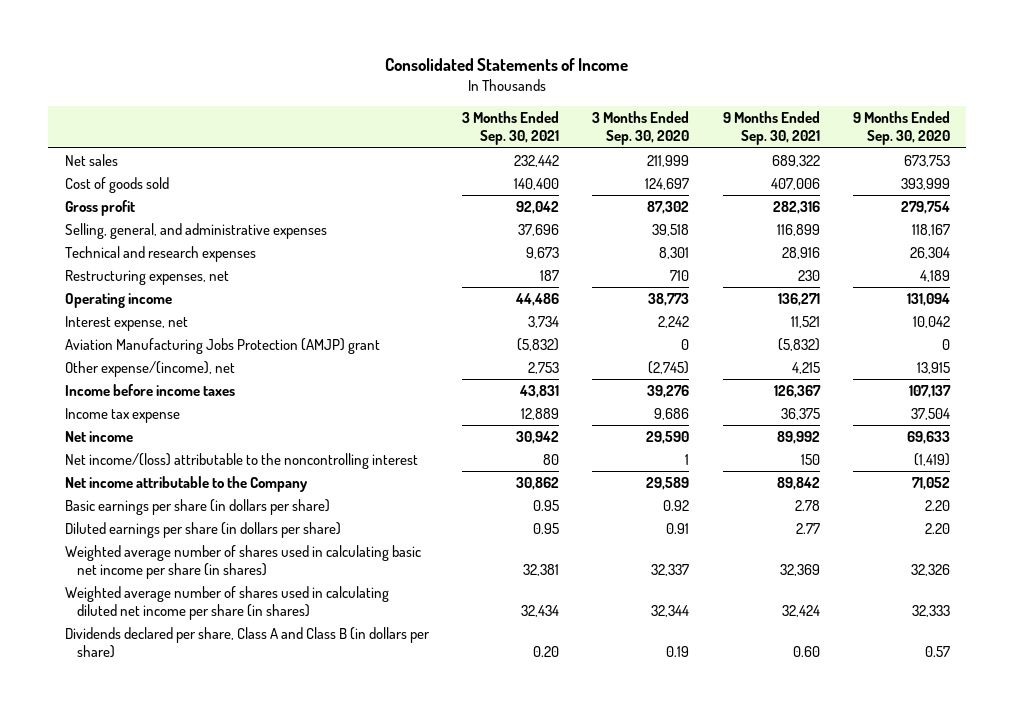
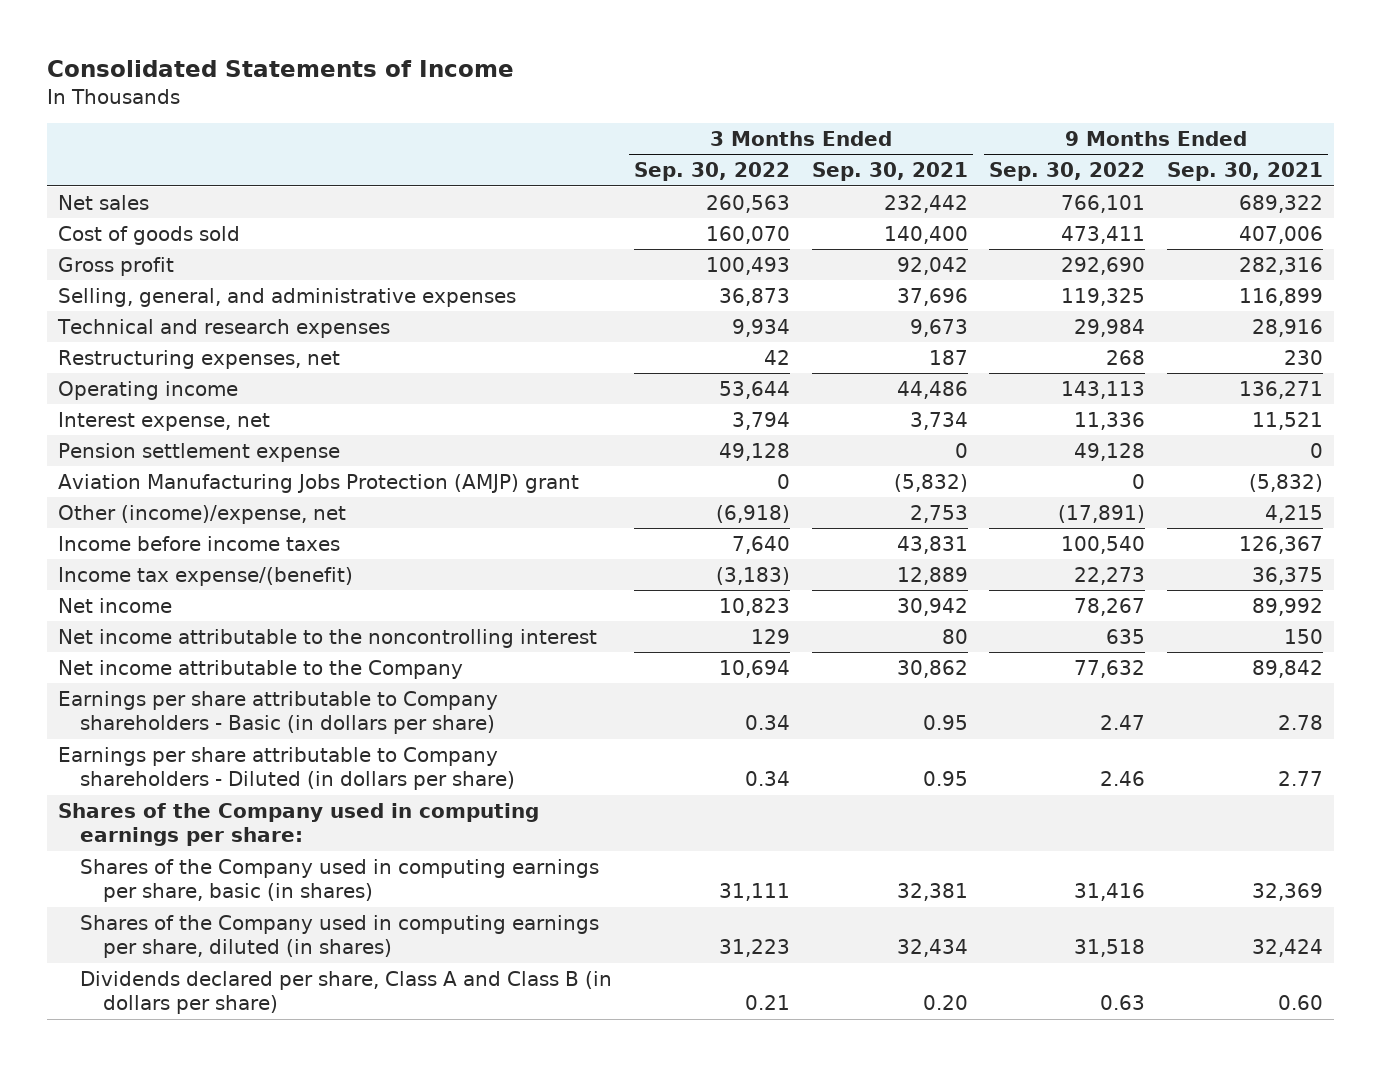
[592,111,690,146] 3 Months Ended Sep. 30, 2020 -> none
[852,111,950,146] 9 Months Ended Sep. 30, 2020 -> none
none -> [634,162,791,182] Sep. 30, 2022
none -> [989,162,1146,182] Sep. 30, 2022
none -> [57,442,340,462] Pension settlement expense
[64,360,235,377] Other expense/(income), net -> [57,504,346,524] Other (income)/expense, net
[64,407,180,423] Income tax expense -> [57,566,353,586] Income tax expense/(benefit)
[64,452,418,469] Net income/(loss) attributable to the noncontrolling interest -> [57,628,597,648] Net income attributable to the noncontrolling interest
[64,498,330,515] Basic earnings per share (in dollars per share) -> [57,690,498,735] Earnings per share attributable to Company shareholders - Basic (in dollars per share)
[64,521,341,538] Diluted earnings per share (in dollars per share) -> [57,746,516,791] Earnings per share attributable to Company shareholders - Diluted (in dollars per share)
none -> [57,802,539,847] Shares of the Company used in computing earnings per share:
[64,544,421,580] Weighted average number of shares used in calculating basic net income per share (in shares) -> [80,858,600,903] Shares of the Company used in computing earnings per share, basic (in shares)
[64,585,389,621] Weighted average number of shares used in calculating diluted net income per share (in shares) -> [80,914,600,959] Shares of the Company used in computing earnings per share, diluted (in shares)

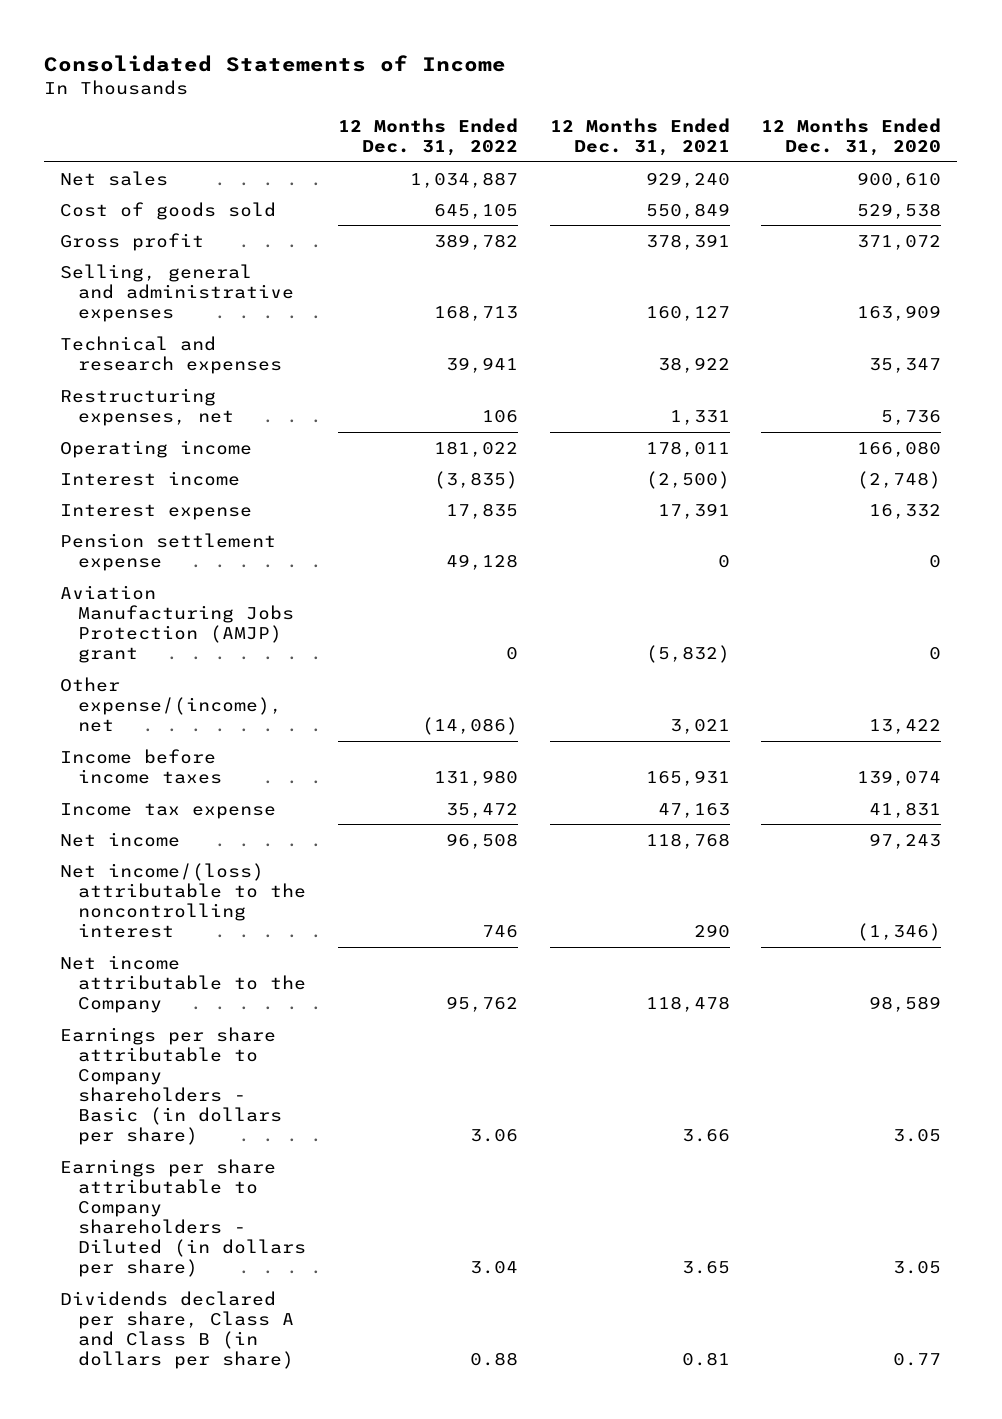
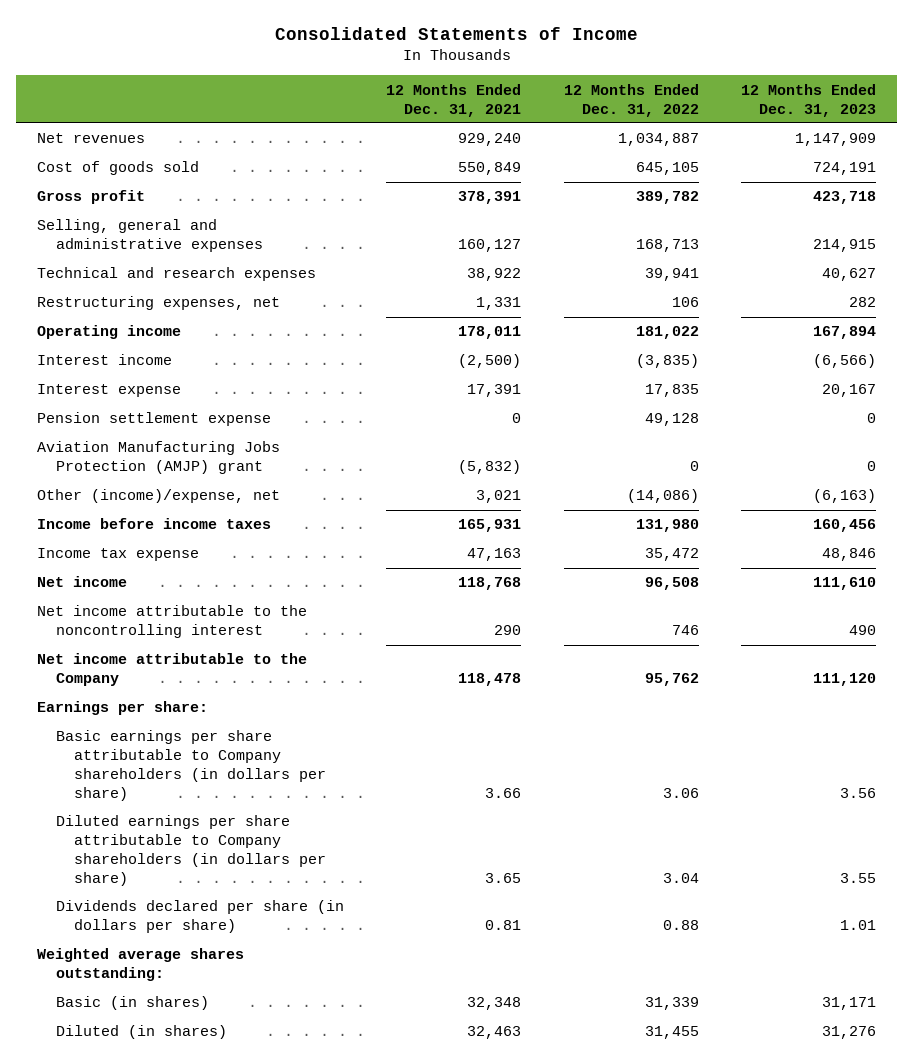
[761,118,942,157] 12 Months Ended Dec. 31, 2020 -> none
none -> [741,83,877,117] 12 Months Ended Dec. 31, 2023
[60,170,169,186] Net sales -> [37,133,146,144] Net revenues
[60,676,283,732] Other expense/(income), net -> [37,489,281,504] Other (income)/expense, net
[60,862,307,939] Net income/(loss) attributable to the noncontrolling interest -> [37,605,308,639] Net income attributable to the noncontrolling interest
none -> [37,701,209,716] Earnings per share:
[60,1026,283,1146] Earnings per share attributable to Company shareholders - Basic (in dollars per share) -> [55,730,327,801] Basic earnings per share attributable to Company shareholders (in dollars per share)
[60,1158,307,1278] Earnings per share attributable to Company shareholders - Diluted (in dollars per share) -> [55,815,327,886] Diluted earnings per share attributable to Company shareholders (in dollars per share)
[60,1290,295,1370] Dividends declared per share, Class A and Class B (in dollars per share) -> [55,900,344,934] Dividends declared per share (in dollars per share)
none -> [37,948,245,982] Weighted average shares outstanding:
none -> [55,996,209,1011] Basic (in shares)
none -> [55,1025,227,1040] Diluted (in shares)

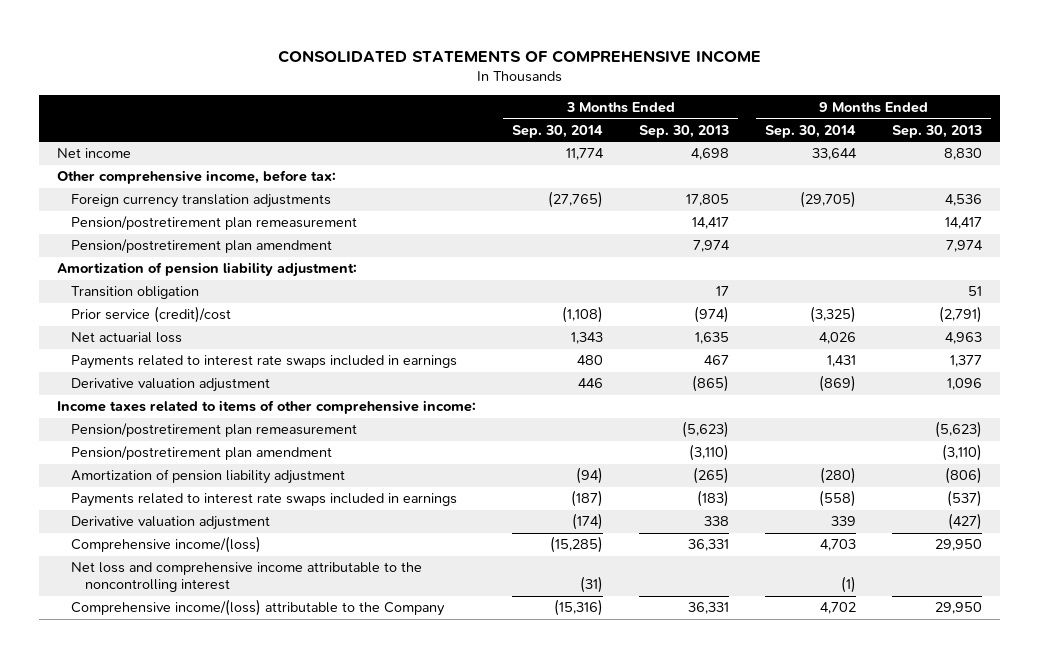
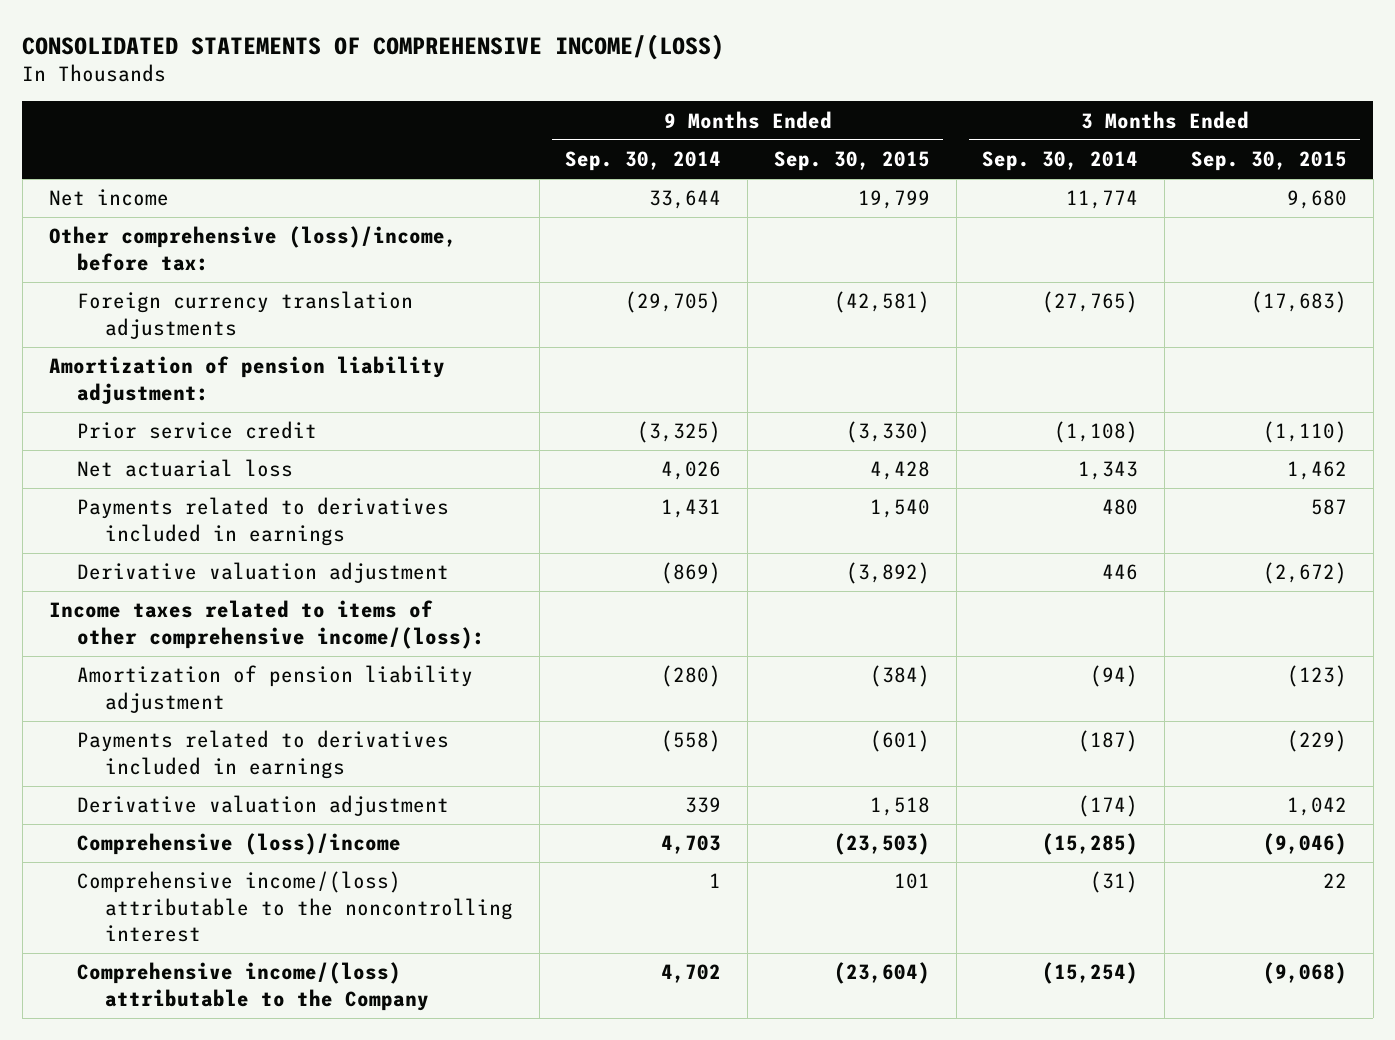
[277,49,761,63] CONSOLIDATED STATEMENTS OF COMPREHENSIVE INCOME -> [22,33,725,60] CONSOLIDATED STATEMENTS OF COMPREHENSIVE INCOME/(LOSS)
[639,124,730,138] Sep. 30, 2013 -> none
[892,124,983,138] Sep. 30, 2013 -> none
none -> [773,150,930,171] Sep. 30, 2015
none -> [1190,150,1347,171] Sep. 30, 2015
[57,170,337,185] Other comprehensive income, before tax: -> [48,226,457,271] Other comprehensive (loss)/income, before tax:
[70,216,357,231] Pension/postretirement plan remeasurement -> none
[70,239,332,254] Pension/postretirement plan amendment -> none
[70,286,199,300] Transition obligation -> none
[70,306,231,324] Prior service (credit)/cost -> [76,421,317,440] Prior service credit
[70,355,457,370] Payments related to interest rate swaps included in earnings -> [76,497,449,546] Payments related to derivatives included in earnings
[70,423,357,438] Pension/postretirement plan remeasurement -> none
[70,446,332,461] Pension/postretirement plan amendment -> none
[57,400,477,415] Income taxes related to items of other comprehensive income: -> [48,600,485,649] Income taxes related to items of other comprehensive income/(loss):
[70,493,457,508] Payments related to interest rate swaps included in earnings -> [76,730,449,779] Payments related to derivatives included in earnings
[70,536,261,554] Comprehensive income/(loss) -> [76,833,401,856] Comprehensive (loss)/income
[70,562,422,593] Net loss and comprehensive income attributable to the noncontrolling interest -> [76,871,513,942] Comprehensive income/(loss) attributable to the noncontrolling interest
[841,576,857,594] (1) -> [709,873,722,889] 1
[554,599,604,617] (15,316) -> [1042,962,1139,985] (15,254)

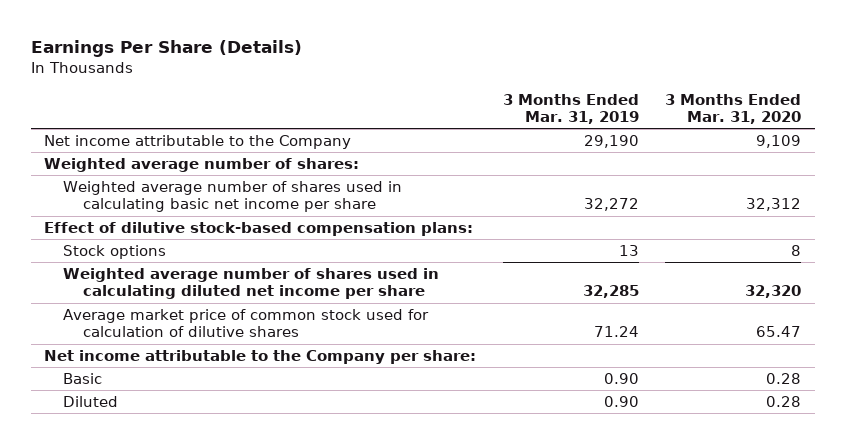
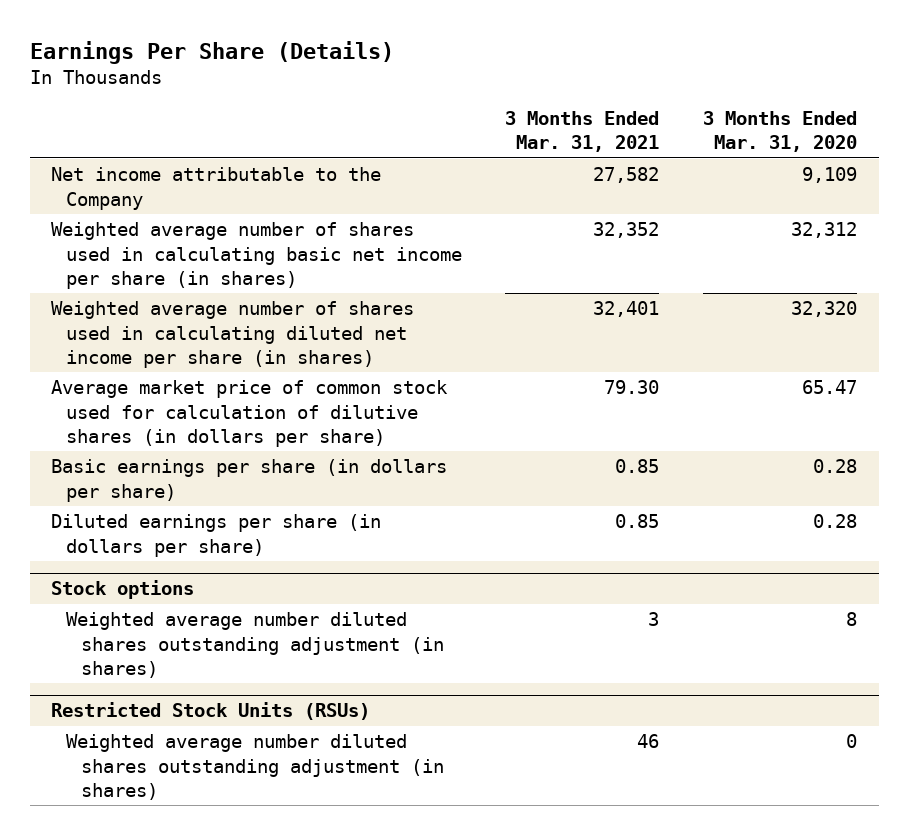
[502,93,639,125] 3 Months Ended Mar. 31, 2019 -> none
none -> [505,110,660,152] 3 Months Ended Mar. 31, 2021
[43,157,359,172] Weighted average number of shares: -> none
[43,221,473,236] Effect of dilutive stock-based compensation plans: -> none
[63,244,167,259] Stock options -> none
[43,349,476,364] Net income attributable to the Company per share: -> none
[63,180,403,213] Weighted average number of shares used in calculating basic net income per share -> [51,222,462,289] Weighted average number of shares used in calculating basic net income per share (in shares)
[63,267,440,300] Weighted average number of shares used in calculating diluted net income per share -> [51,301,415,368] Weighted average number of shares used in calculating diluted net income per share (in shares)
[63,308,430,338] Average market price of common stock used for calculation of dilutive shares -> [51,380,449,447] Average market price of common stock used for calculation of dilutive shares (in dollars per share)
[63,372,103,384] Basic -> [51,459,448,502] Basic earnings per share (in dollars per share)
[63,395,119,407] Diluted -> [51,514,382,557] Diluted earnings per share (in dollars per share)
none -> [51,580,195,600] Stock options
none -> [65,612,444,678] Weighted average number diluted shares outstanding adjustment (in shares)
none -> [51,702,371,721] Restricted Stock Units (RSUs)
none -> [65,734,444,800] Weighted average number diluted shares outstanding adjustment (in shares)

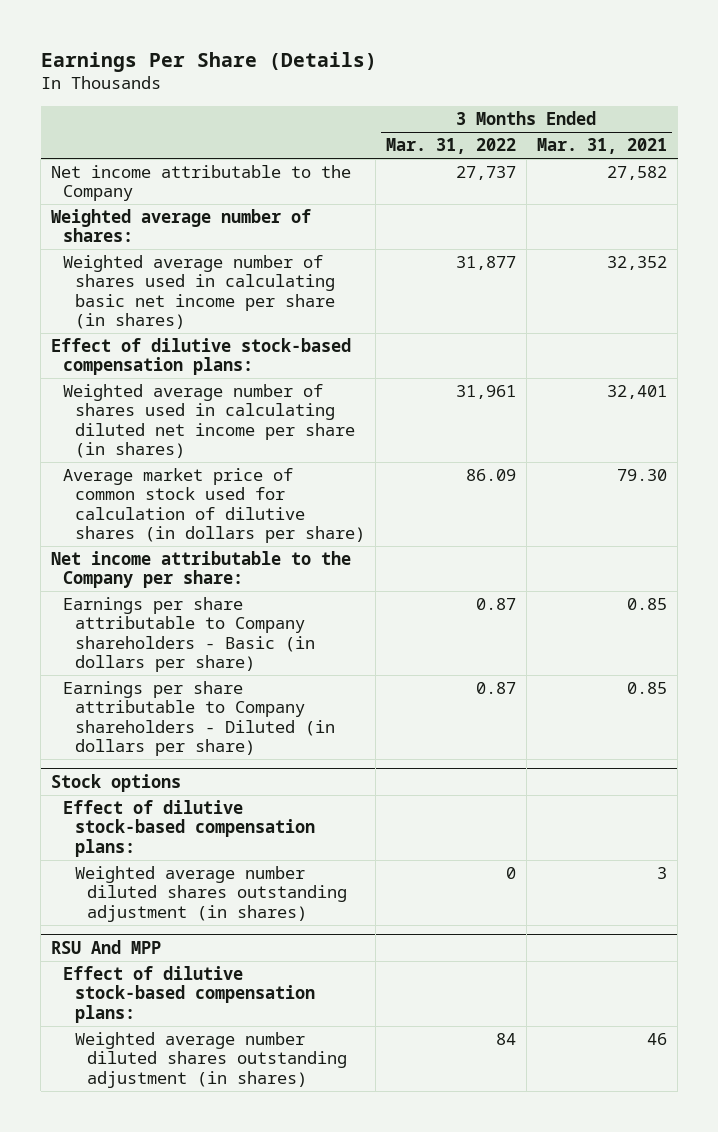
[702,110,857,152] 3 Months Ended Mar. 31, 2020 -> none
none -> [385,138,516,155] Mar. 31, 2022
none -> [51,209,312,243] Weighted average number of shares:
none -> [51,338,352,376] Effect of dilutive stock-based compensation plans:
none -> [51,551,352,589] Net income attributable to the Company per share:
[51,459,448,502] Basic earnings per share (in dollars per share) -> [63,597,315,673] Earnings per share attributable to Company shareholders - Basic (in dollars per share)
[51,514,382,557] Diluted earnings per share (in dollars per share) -> [63,681,335,757] Earnings per share attributable to Company shareholders - Diluted (in dollars per share)
none -> [63,800,315,857] Effect of dilutive stock-based compensation plans:
[51,702,371,721] Restricted Stock Units (RSUs) -> none
none -> [51,939,162,954] RSU And MPP
none -> [63,966,315,1023] Effect of dilutive stock-based compensation plans:

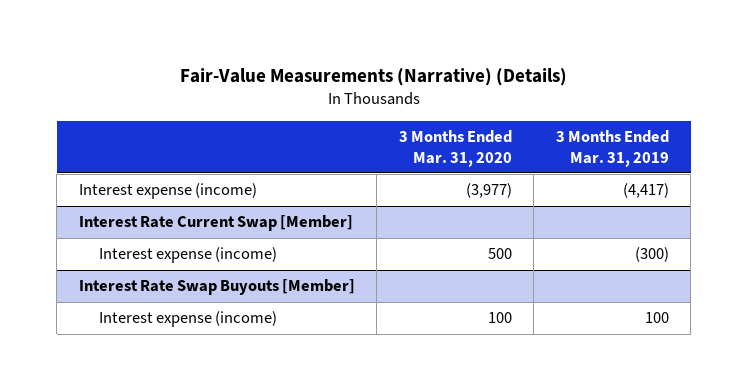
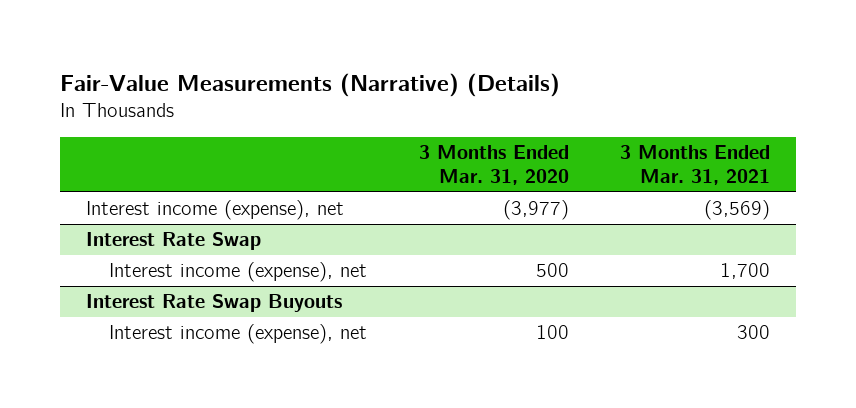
[555,129,669,167] 3 Months Ended Mar. 31, 2019 -> none
none -> [620,144,771,186] 3 Months Ended Mar. 31, 2021
[78,183,257,200] Interest expense (income) -> [85,200,344,221] Interest income (expense), net
[78,215,353,232] Interest Rate Current Swap [Member] -> [85,232,261,251] Interest Rate Swap
[98,247,277,264] Interest expense (income) -> [109,262,368,283] Interest income (expense), net
[78,279,355,296] Interest Rate Swap Buyouts [Member] -> [85,294,342,313] Interest Rate Swap Buyouts
[98,311,277,328] Interest expense (income) -> [109,324,368,345] Interest income (expense), net

